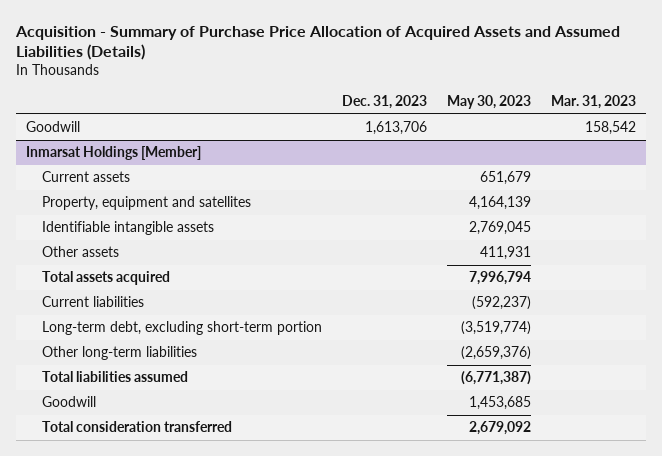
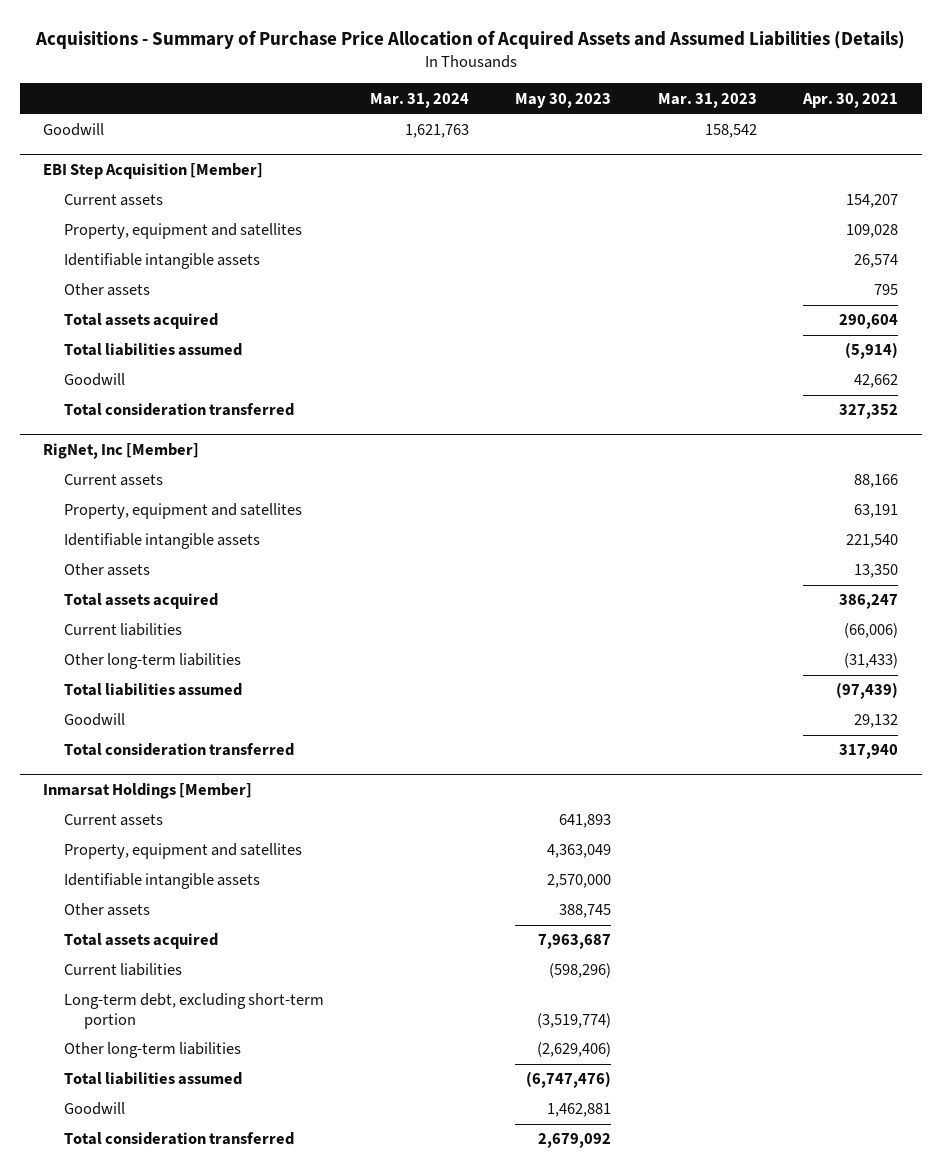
[15,25,621,61] Acquisition - Summary of Purchase Price Allocation of Acquired Assets and Assumed Liabilities (Details) -> [34,29,905,49] Acquisitions - Summary of Purchase Price Allocation of Acquired Assets and Assumed Liabilities (Details)
[342,95,428,110] Dec. 31, 2023 -> none
none -> [370,92,470,108] Mar. 31, 2024
none -> [802,92,899,108] Apr. 30, 2021
none -> [42,163,263,180] EBI Step Acquisition [Member]
none -> [63,194,163,207] Current assets
none -> [63,223,302,240] Property, equipment and satellites
none -> [63,253,260,270] Identifiable intangible assets
none -> [63,283,150,297] Other assets
none -> [63,313,218,330] Total assets acquired
none -> [63,343,242,357] Total liabilities assumed
none -> [63,373,125,387] Goodwill
none -> [63,403,294,417] Total consideration transferred
none -> [42,443,199,460] RigNet, Inc [Member]
none -> [63,474,163,487] Current assets
none -> [63,503,302,520] Property, equipment and satellites
none -> [63,533,260,550] Identifiable intangible assets
none -> [63,563,150,577] Other assets
none -> [63,593,218,610] Total assets acquired
none -> [63,623,182,637] Current liabilities
none -> [63,653,241,670] Other long-term liabilities
none -> [63,683,242,697] Total liabilities assumed
none -> [63,713,125,727] Goodwill
none -> [63,743,294,757] Total consideration transferred
[480,171,532,186] 651,679 -> [559,814,612,829] 641,893
[469,196,532,211] 4,164,139 -> [547,844,612,859] 4,363,049
[469,221,532,236] 2,769,045 -> [547,874,612,889] 2,570,000
[480,246,532,261] 411,931 -> [559,904,612,919] 388,745
[469,271,532,286] 7,996,794 -> [538,934,612,950] 7,963,687
[472,296,532,311] (592,237) -> [549,963,612,979] (598,296)
[461,346,532,361] (2,659,376) -> [537,1042,612,1058] (2,629,406)
[461,371,532,386] (6,771,387) -> [526,1071,612,1089] (6,747,476)
[469,396,532,411] 1,453,685 -> [547,1103,612,1118] 1,462,881

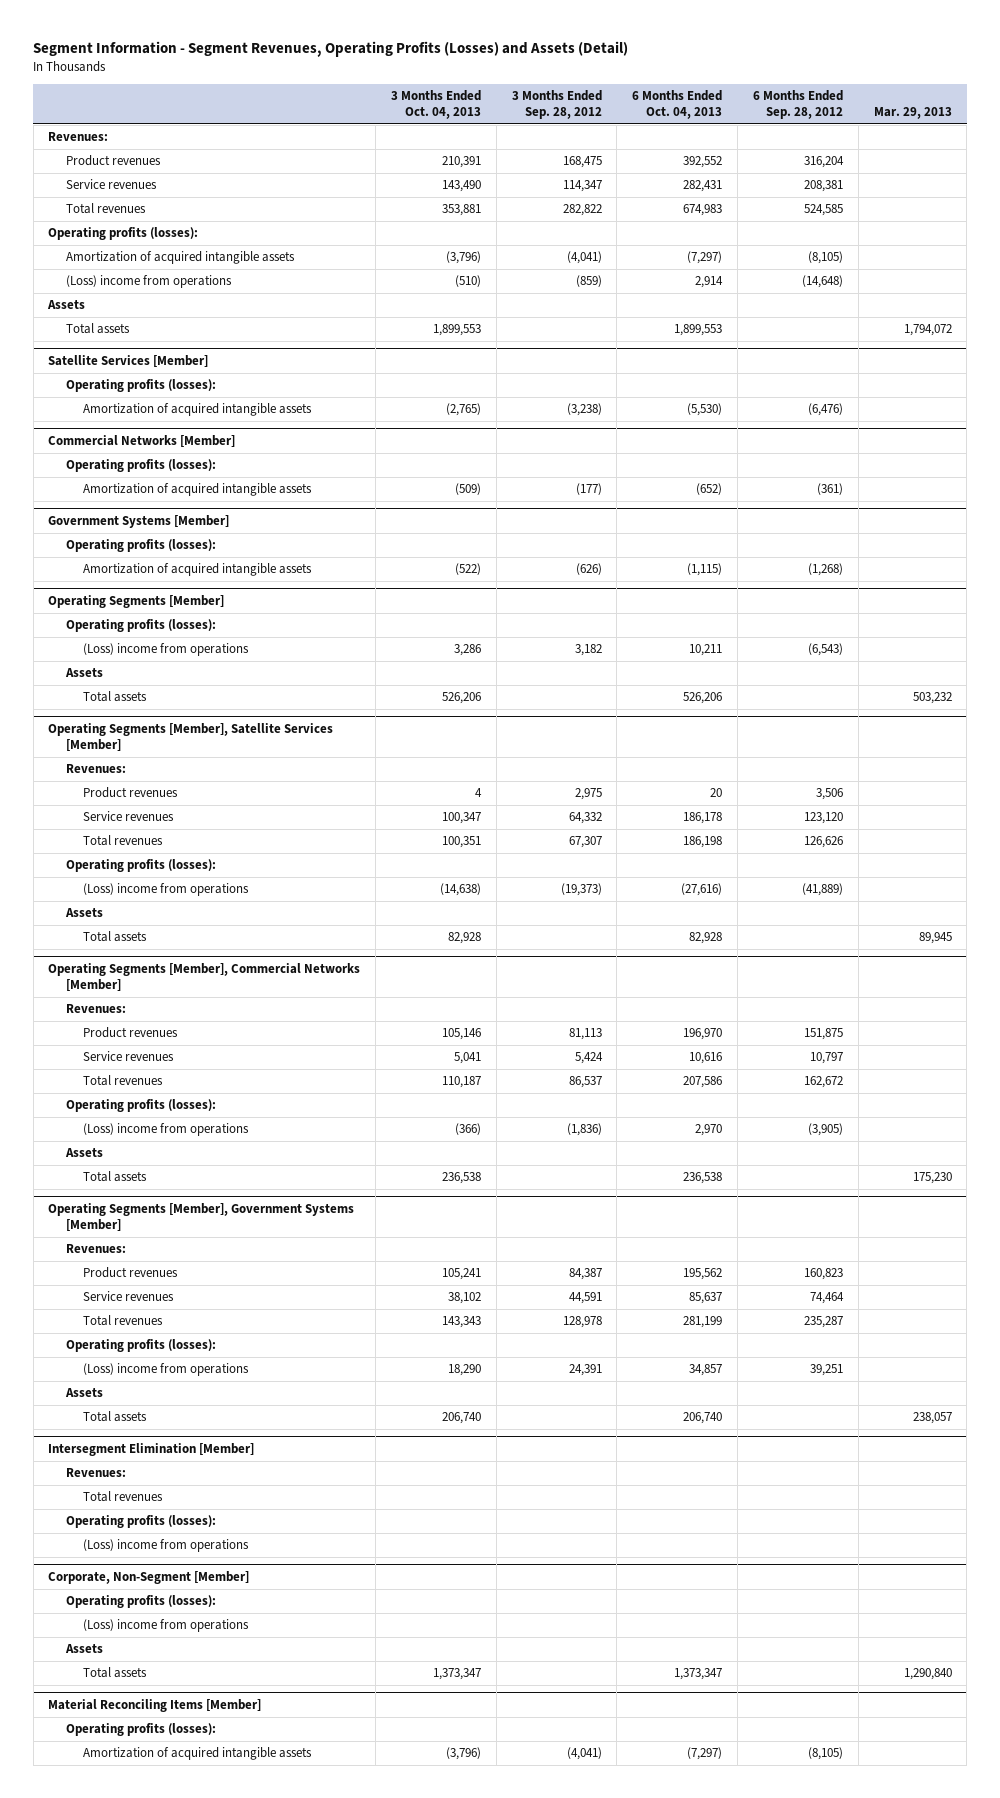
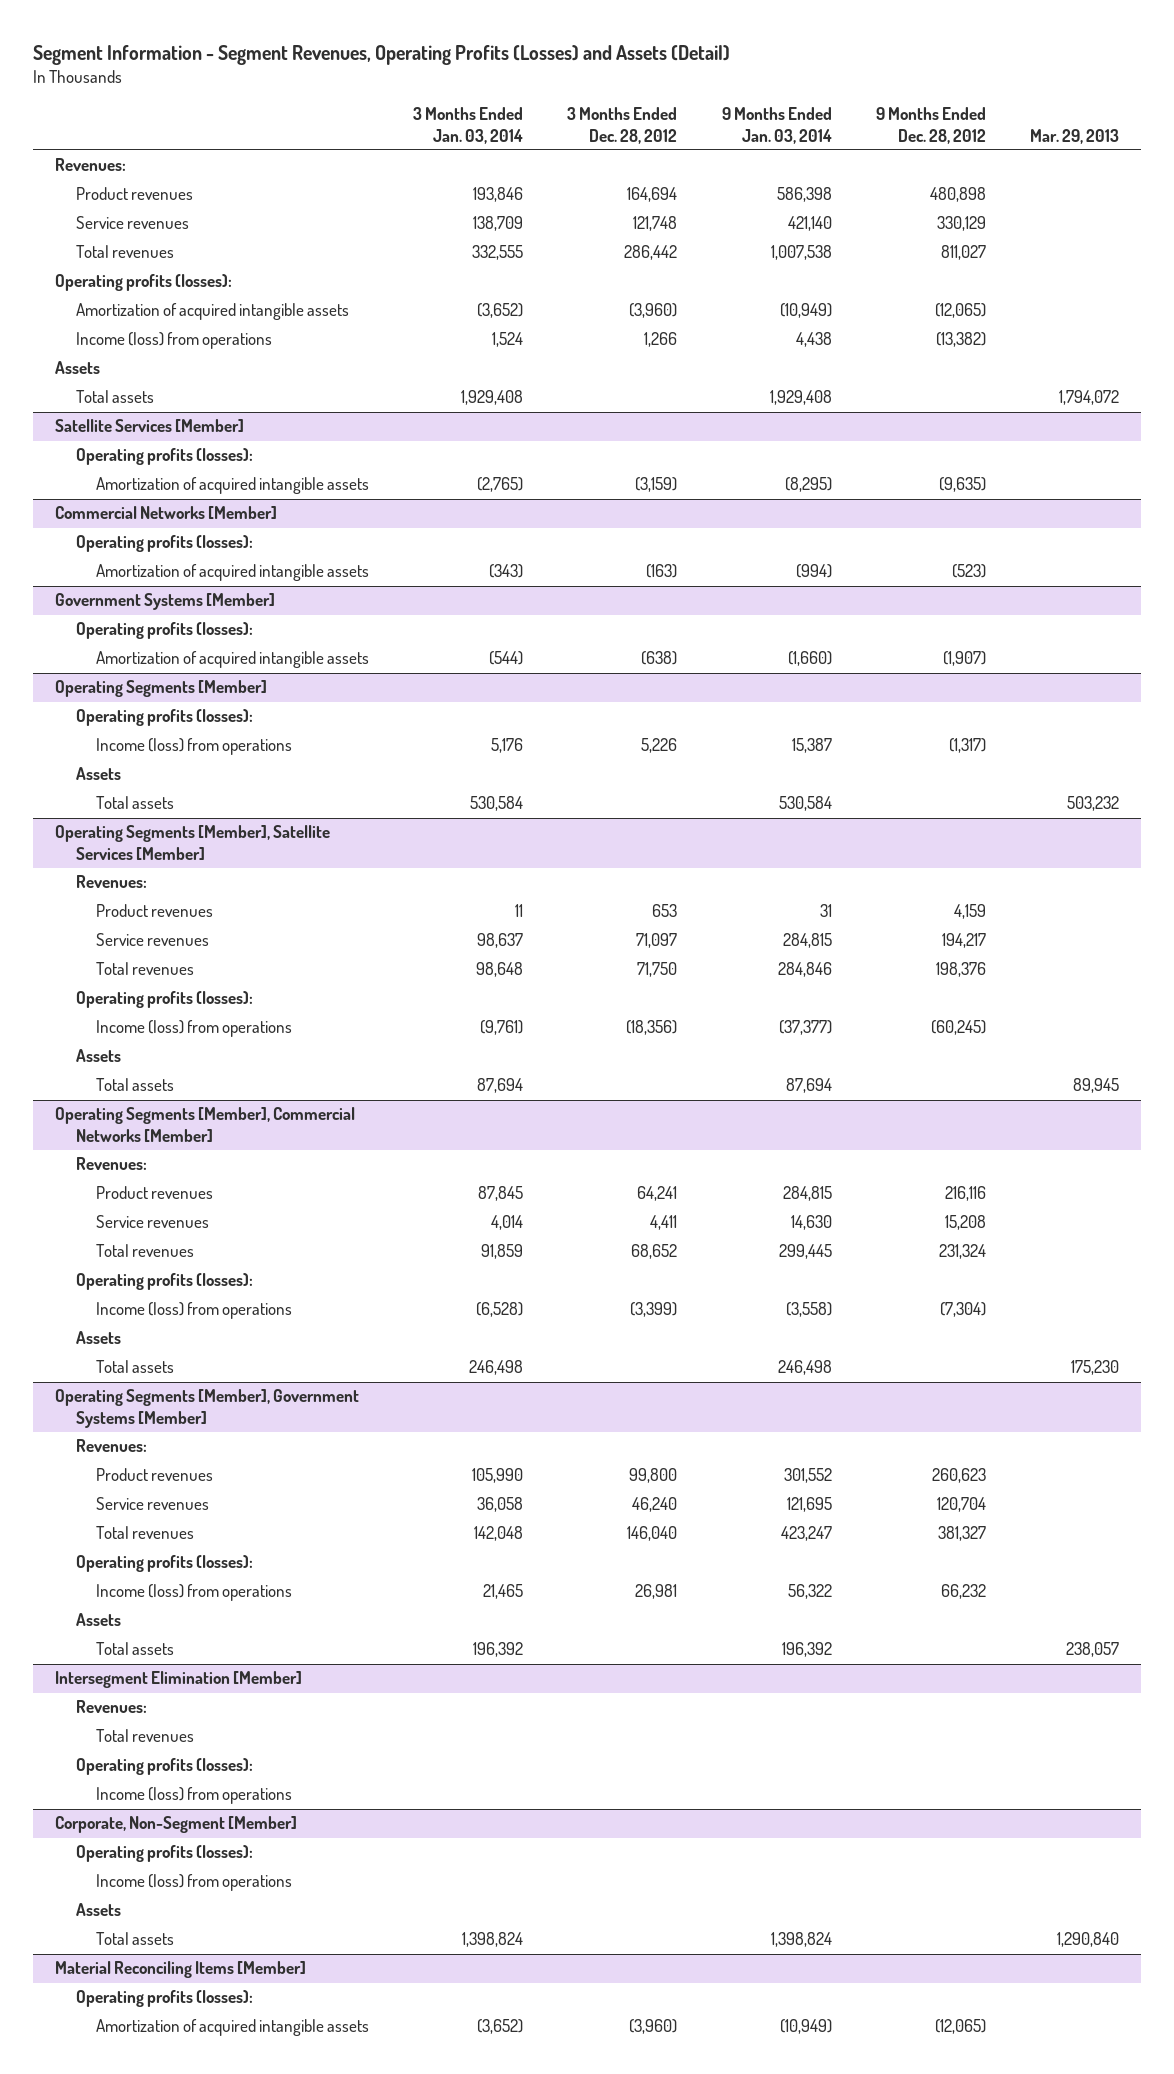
[390,90,481,119] 3 Months Ended Oct. 04, 2013 -> none
[511,90,602,119] 3 Months Ended Sep. 28, 2012 -> none
[632,90,723,119] 6 Months Ended Oct. 04, 2013 -> none
[752,90,843,119] 6 Months Ended Sep. 28, 2012 -> none
none -> [413,107,524,144] 3 Months Ended Jan. 03, 2014
none -> [567,107,678,144] 3 Months Ended Dec. 28, 2012
none -> [721,107,832,144] 9 Months Ended Jan. 03, 2014
none -> [875,107,986,144] 9 Months Ended Dec. 28, 2012
[65,275,232,289] (Loss) income from operations -> [75,332,272,350] Income (loss) from operations
[83,643,250,657] (Loss) income from operations -> [95,738,292,756] Income (loss) from operations
[83,883,250,897] (Loss) income from operations -> [95,1020,292,1038] Income (loss) from operations
[83,1123,250,1137] (Loss) income from operations -> [95,1302,292,1320] Income (loss) from operations
[83,1363,250,1377] (Loss) income from operations -> [95,1584,292,1602] Income (loss) from operations
[83,1539,250,1553] (Loss) income from operations -> [95,1787,292,1805] Income (loss) from operations
[83,1619,250,1633] (Loss) income from operations -> [95,1874,292,1892] Income (loss) from operations

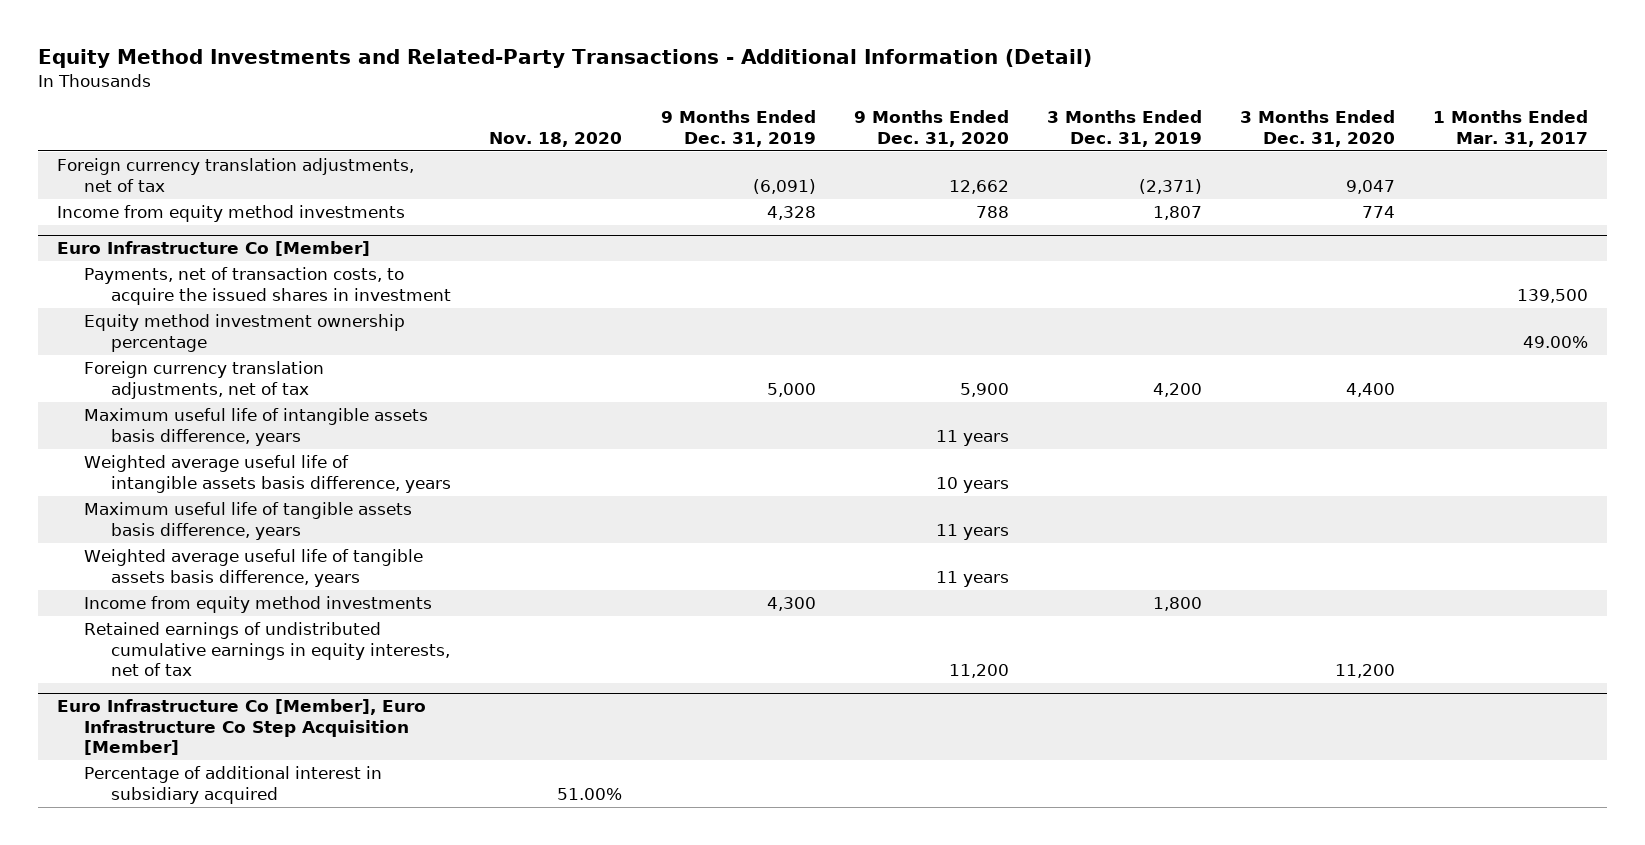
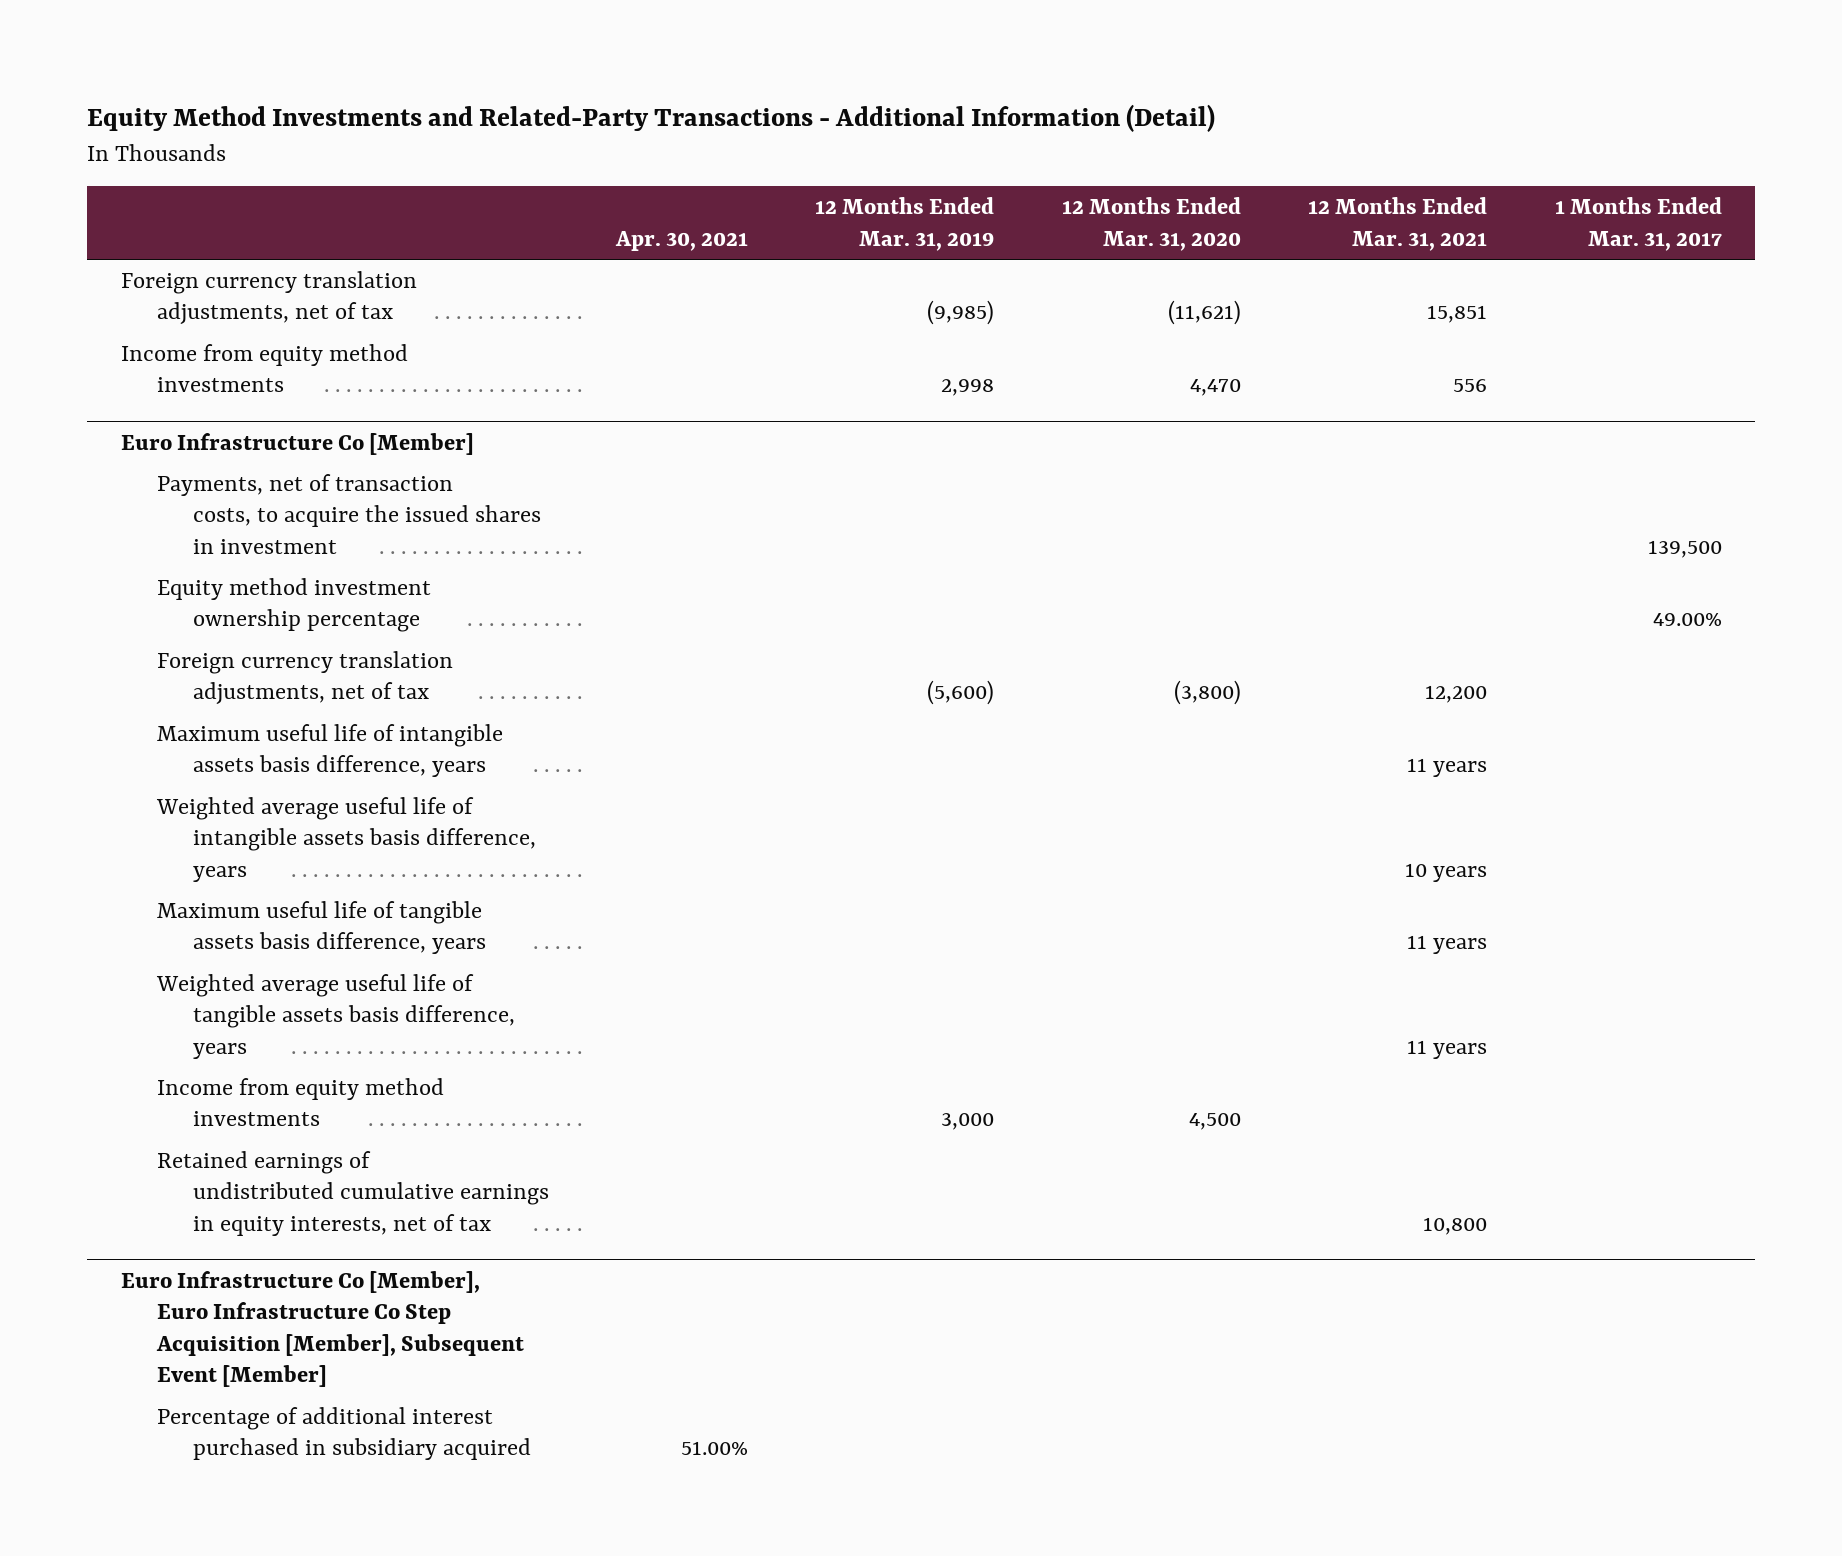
[489,131,623,147] Nov. 18, 2020 -> none
[660,110,816,147] 9 Months Ended Dec. 31, 2019 -> none
[853,110,1009,147] 9 Months Ended Dec. 31, 2020 -> none
[1046,110,1202,147] 3 Months Ended Dec. 31, 2019 -> none
[1239,110,1395,147] 3 Months Ended Dec. 31, 2020 -> none
none -> [615,230,749,251] Apr. 30, 2021
none -> [815,197,995,251] 12 Months Ended Mar. 31, 2019
none -> [1061,197,1241,251] 12 Months Ended Mar. 31, 2020
none -> [1308,197,1488,251] 12 Months Ended Mar. 31, 2021
[57,699,427,755] Euro Infrastructure Co [Member], Euro Infrastructure Co Step Acquisition [Member] -> [120,1270,524,1388] Euro Infrastructure Co [Member], Euro Infrastructure Co Step Acquisition [Member], Subsequent Event [Member]
[84,766,383,804] Percentage of additional interest in subsidiary acquired -> [156,1407,531,1461] Percentage of additional interest purchased in subsidiary acquired

